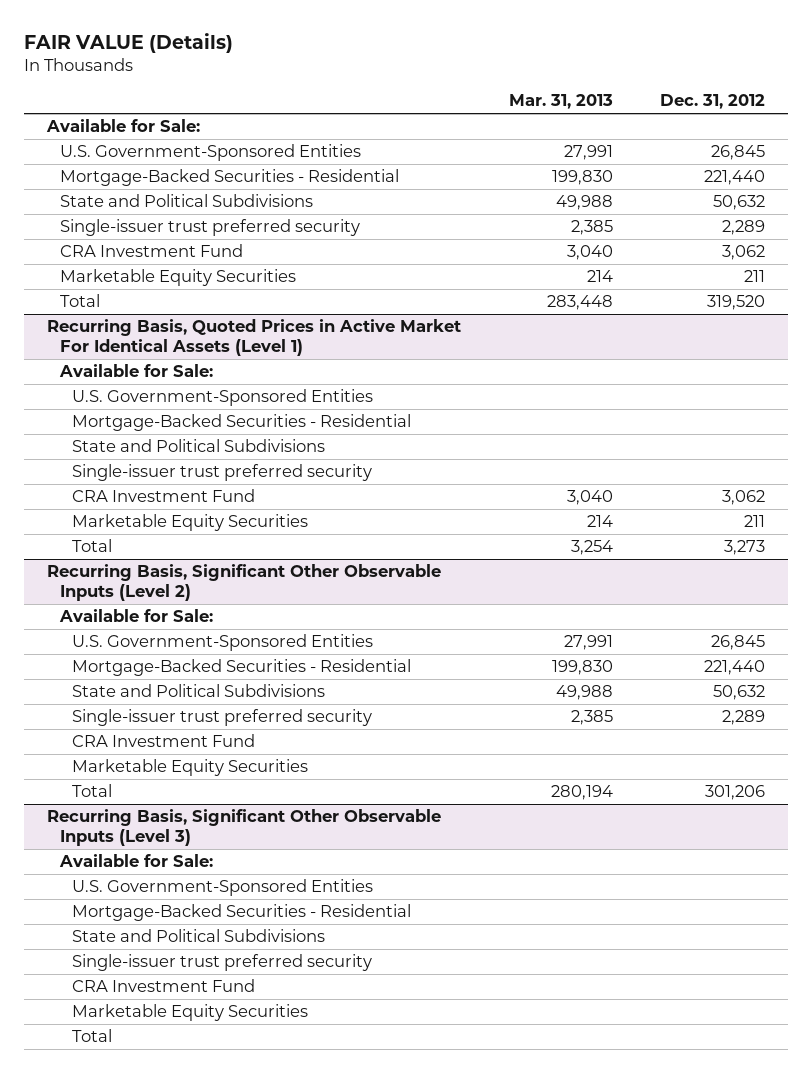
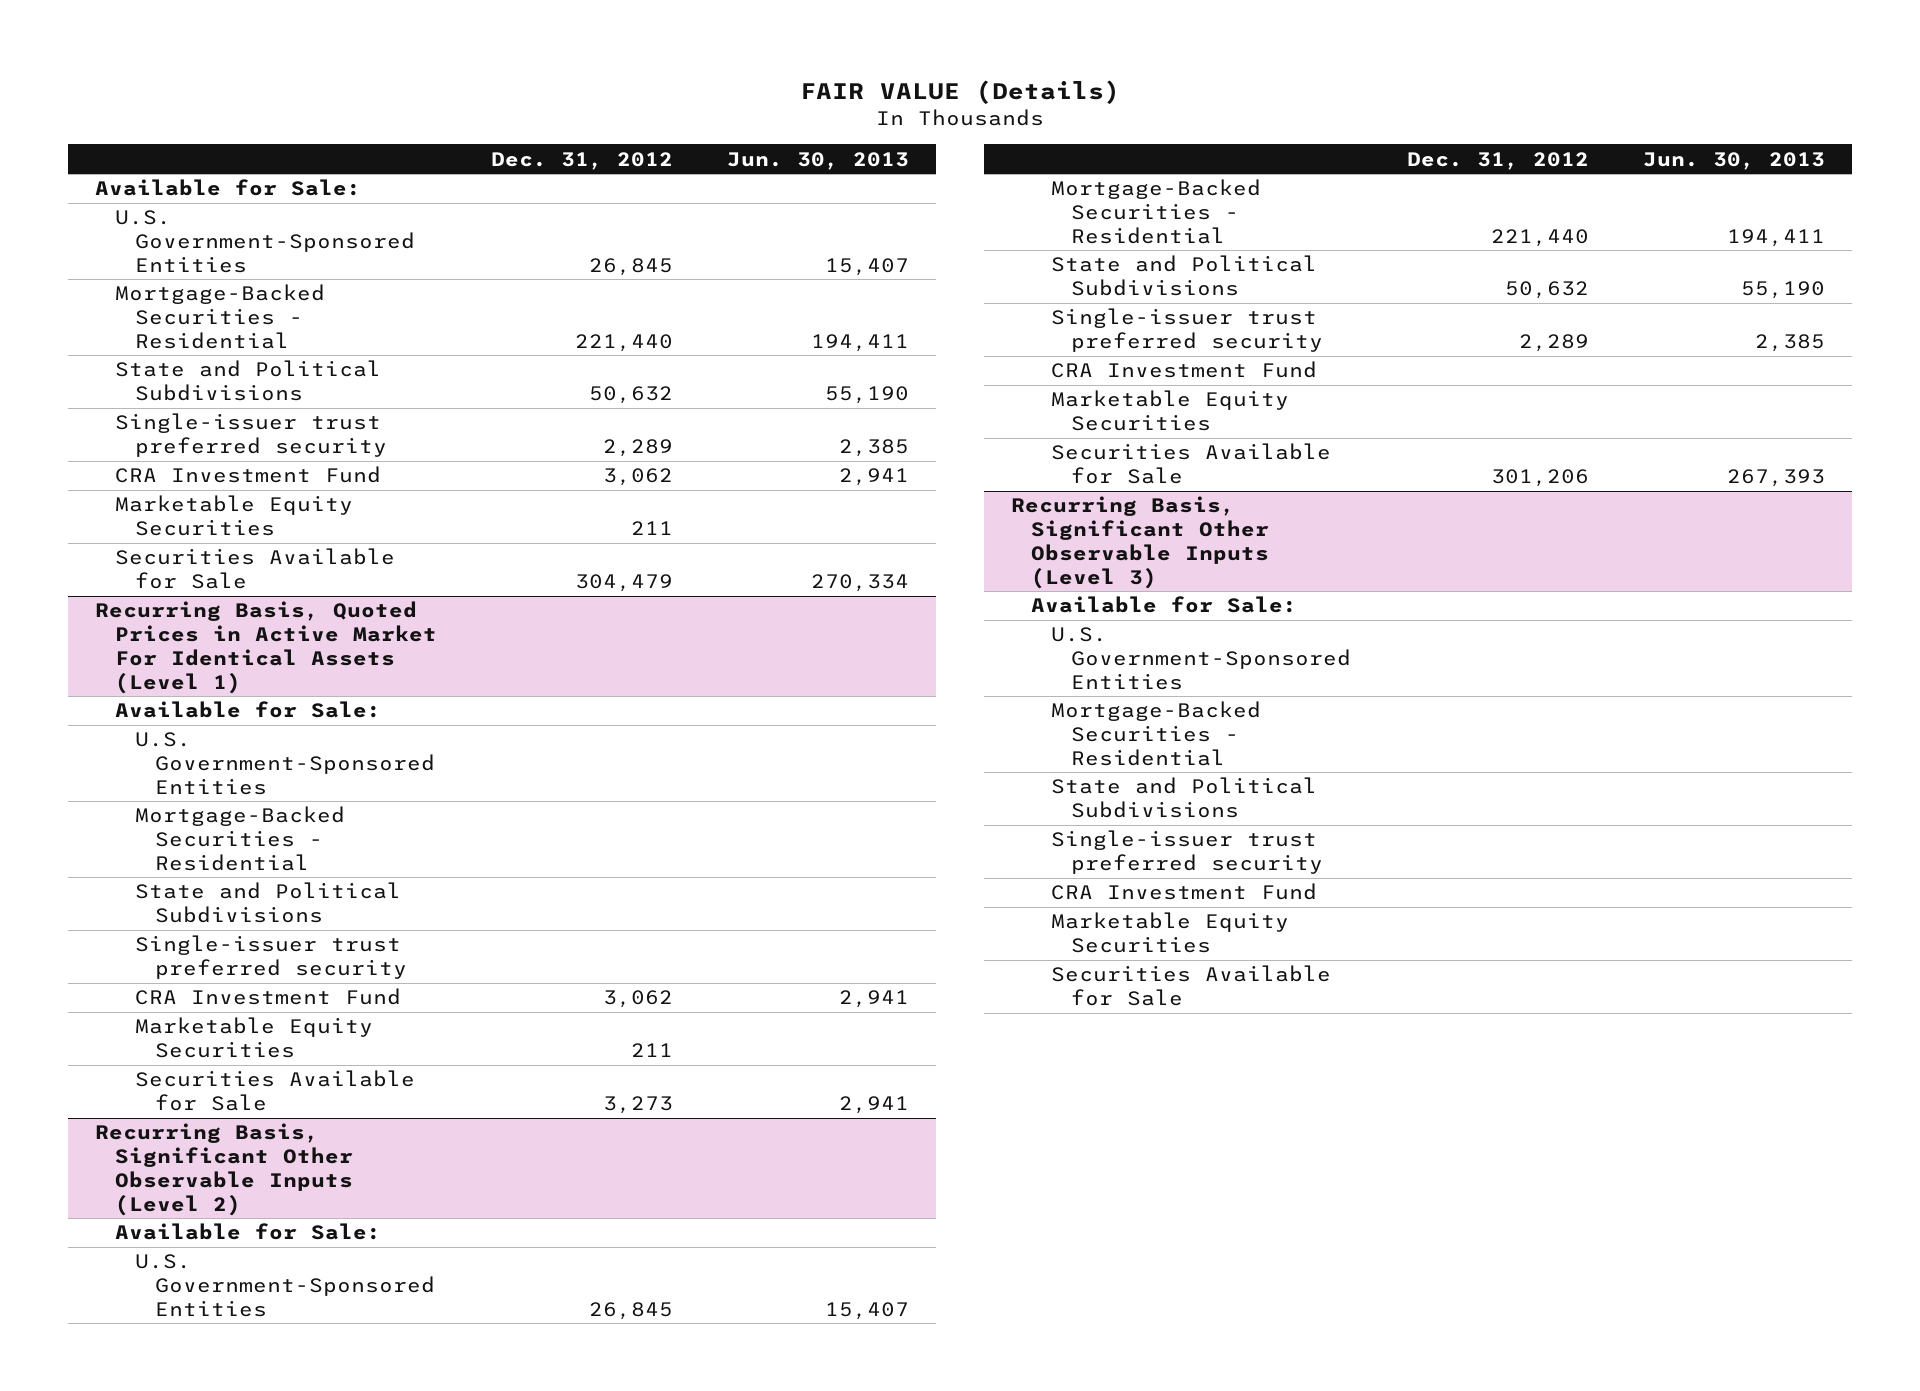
[508,94,613,110] Mar. 31, 2013 -> none
none -> [726,151,909,170] Jun. 30, 2013
[59,294,100,308] Total -> none
none -> [115,548,396,590] Securities Available for Sale
[72,539,113,553] Total -> [135,1070,416,1112] Securities Available for Sale
[72,784,113,798] Total -> [1051,443,1332,485] Securities Available for Sale
[72,1029,113,1043] Total -> none
none -> [1051,965,1332,1007] Securities Available for Sale

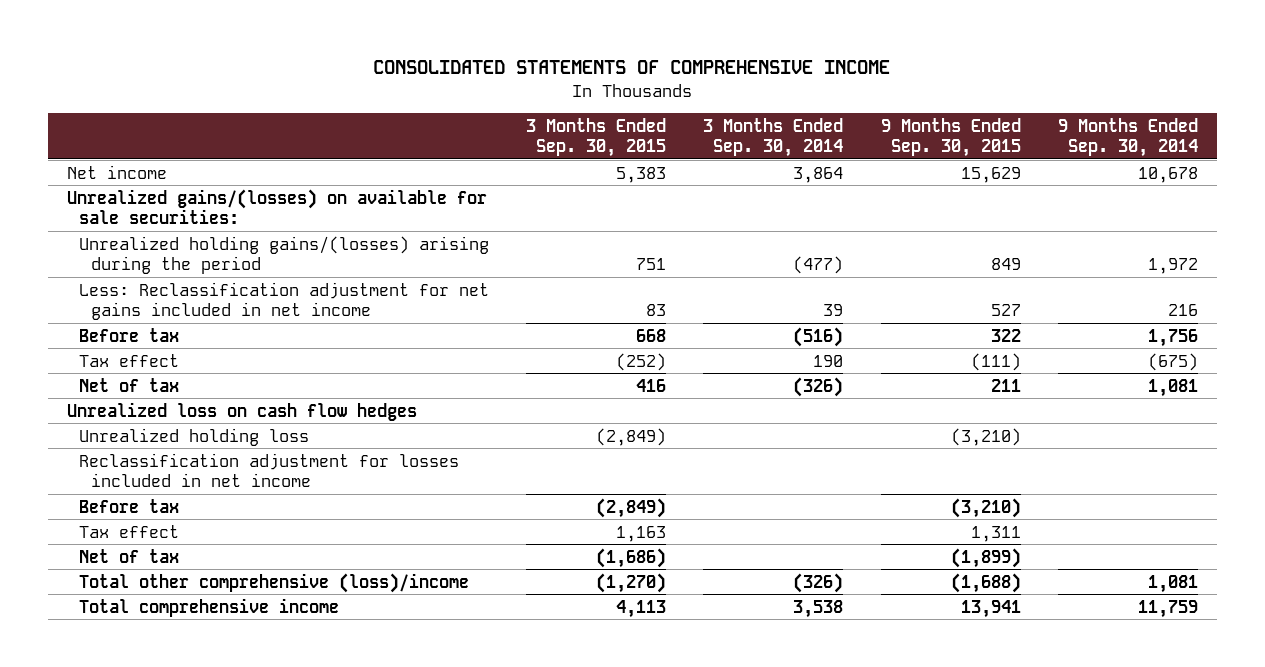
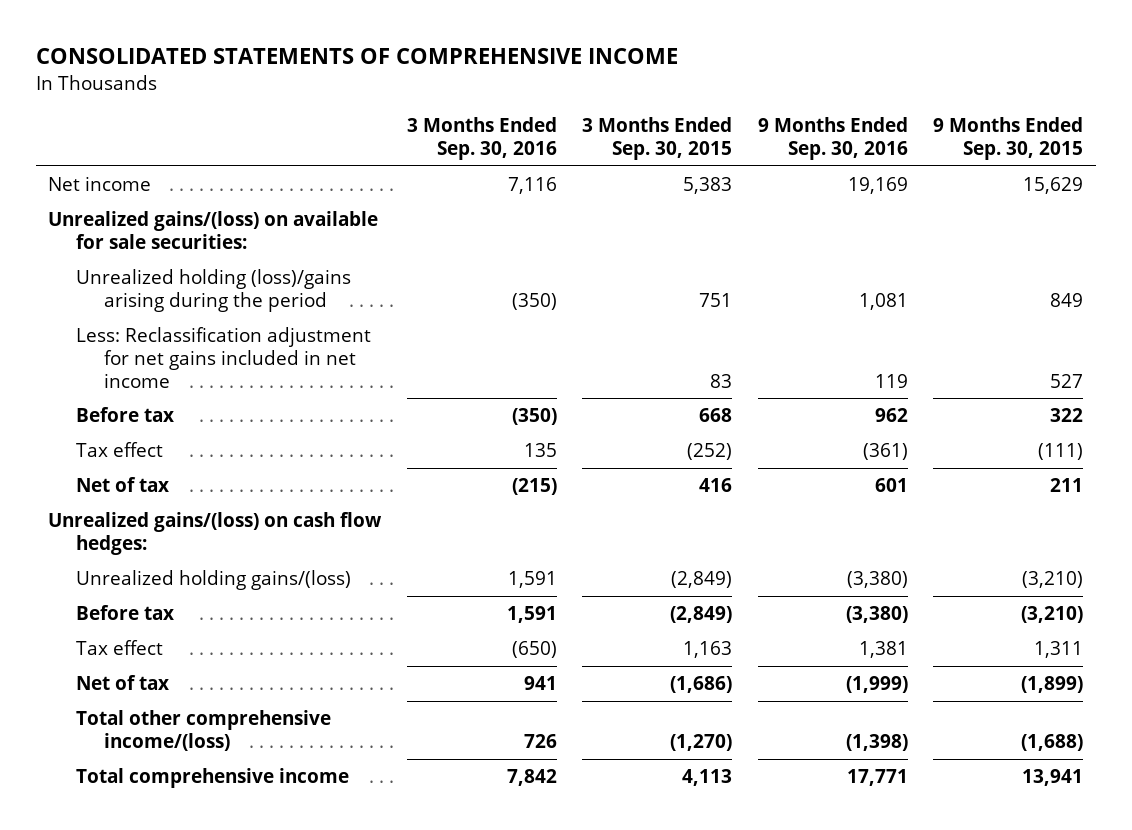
[703,117,844,157] 3 Months Ended Sep. 30, 2014 -> none
[1057,117,1198,157] 9 Months Ended Sep. 30, 2014 -> none
none -> [406,117,557,161] 3 Months Ended Sep. 30, 2016
none -> [757,117,908,161] 9 Months Ended Sep. 30, 2016
[66,188,487,224] Unrealized gains/(losses) on available for sale securities: -> [48,211,379,249] Unrealized gains/(loss) on available for sale securities:
[79,235,490,274] Unrealized holding gains/(losses) arising during the period -> [76,269,352,312] Unrealized holding (loss)/gains arising during the period
[79,452,460,487] Reclassification adjustment for losses included in net income -> none
[66,401,417,421] Unrealized loss on cash flow hedges -> [48,512,383,555] Unrealized gains/(loss) on cash flow hedges:
[79,427,310,446] Unrealized holding loss -> [76,570,352,591] Unrealized holding gains/(loss)
[79,572,470,593] Total other comprehensive (loss)/income -> [76,710,332,751] Total other comprehensive income/(loss)

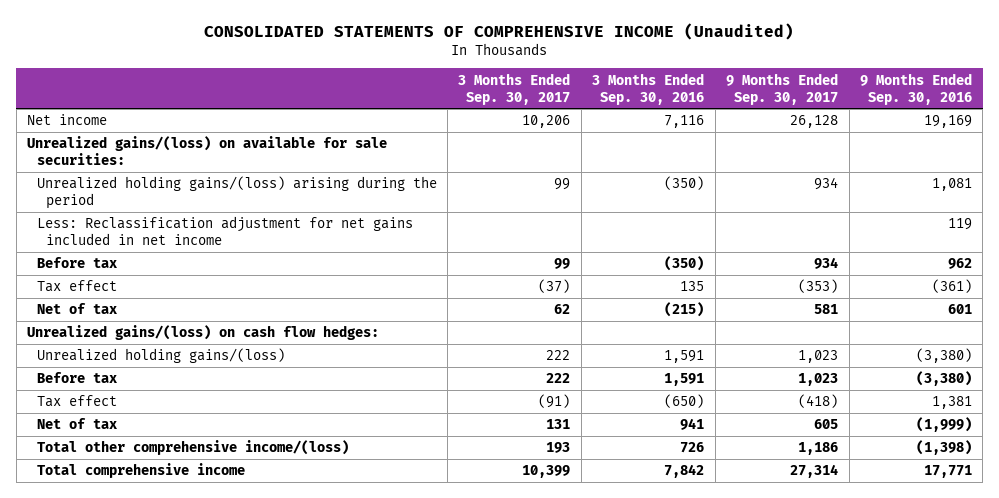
[35,48,678,65] CONSOLIDATED STATEMENTS OF COMPREHENSIVE INCOME -> [204,22,795,40] CONSOLIDATED STATEMENTS OF COMPREHENSIVE INCOME (Unaudited)
[582,117,733,161] 3 Months Ended Sep. 30, 2015 -> none
[933,117,1084,161] 9 Months Ended Sep. 30, 2015 -> none
none -> [458,72,571,105] 3 Months Ended Sep. 30, 2017
none -> [726,72,839,105] 9 Months Ended Sep. 30, 2017
[76,269,352,312] Unrealized holding (loss)/gains arising during the period -> [36,176,437,210] Unrealized holding gains/(loss) arising during the period

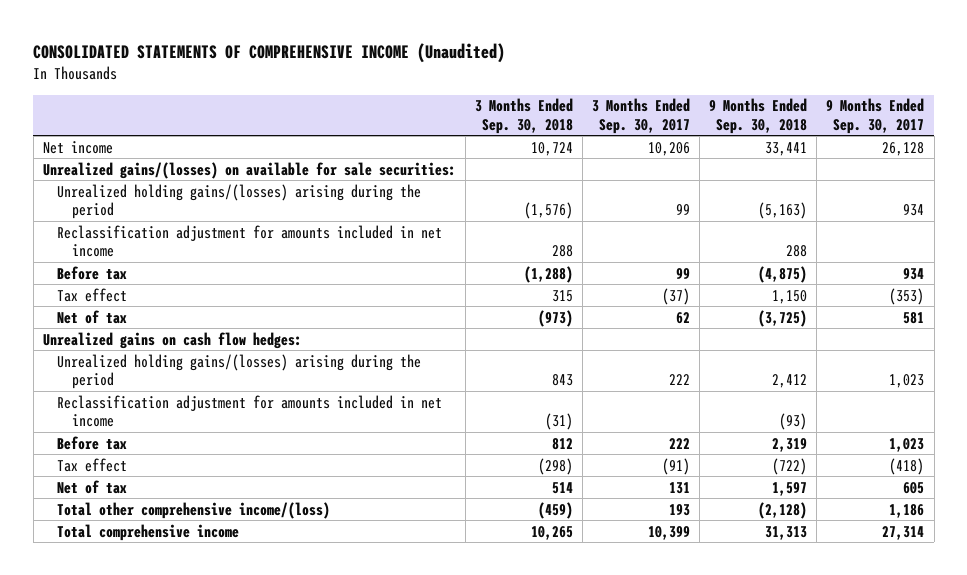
[592,72,705,105] 3 Months Ended Sep. 30, 2016 -> none
[859,72,972,105] 9 Months Ended Sep. 30, 2016 -> none
none -> [475,98,574,134] 3 Months Ended Sep. 30, 2018
none -> [709,98,808,134] 9 Months Ended Sep. 30, 2018
[26,136,387,166] Unrealized gains/(loss) on available for sale securities: -> [42,161,456,179] Unrealized gains/(losses) on available for sale securities:
[36,176,437,210] Unrealized holding gains/(loss) arising during the period -> [57,183,422,220] Unrealized holding gains/(losses) arising during the period
[36,216,413,246] Less: Reclassification adjustment for net gains included in net income -> [57,224,443,258] Reclassification adjustment for amounts included in net income
[26,325,379,341] Unrealized gains/(loss) on cash flow hedges: -> [42,331,302,349] Unrealized gains on cash flow hedges:
[36,348,285,364] Unrealized holding gains/(loss) -> [57,353,422,390] Unrealized holding gains/(losses) arising during the period
none -> [57,394,443,428] Reclassification adjustment for amounts included in net income

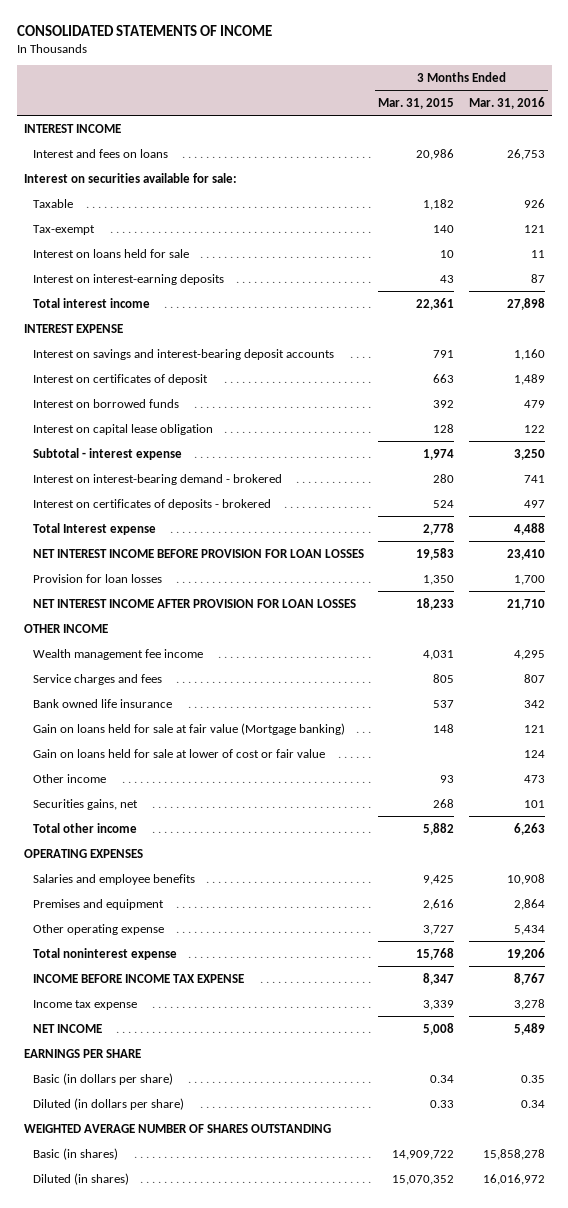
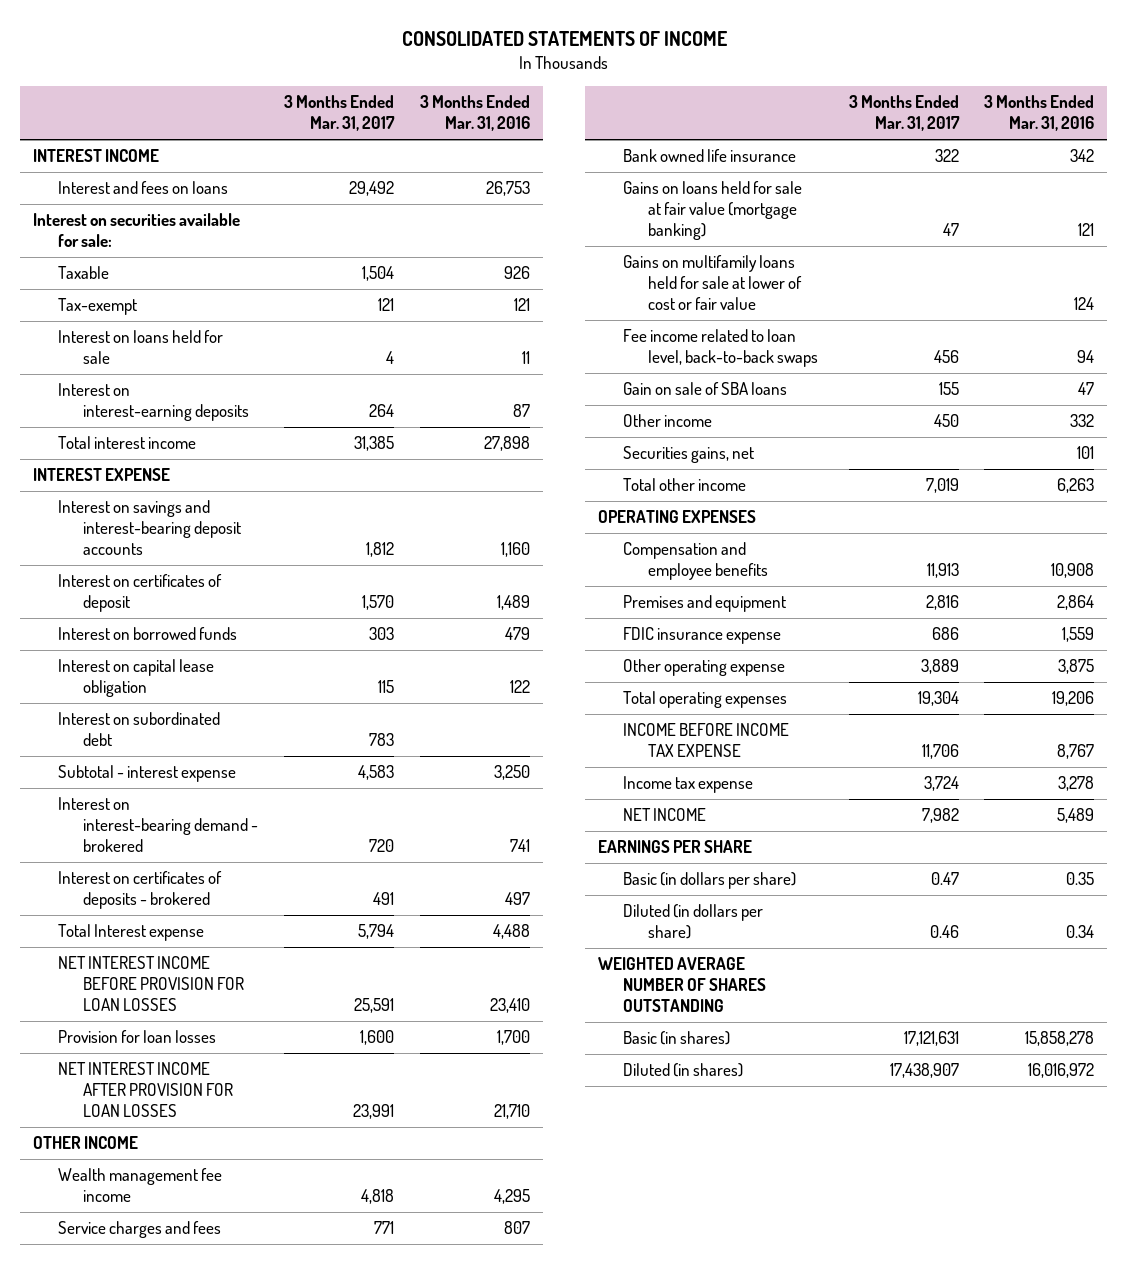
[378,97,455,109] Mar. 31, 2015 -> none
none -> [283,95,395,132] 3 Months Ended Mar. 31, 2017
none -> [57,712,220,747] Interest on subordinated debt
[33,722,346,735] Gain on loans held for sale at fair value (Mortgage banking) -> [622,181,802,241] Gains on loans held for sale at fair value (mortgage banking)
[33,748,326,758] Gain on loans held for sale at lower of cost or fair value -> [622,255,802,311] Gains on multifamily loans held for sale at lower of cost or fair value
none -> [622,329,818,368] Fee income related to loan level, back-to-back swaps
none -> [622,382,787,396] Gain on sale of SBA loans
[523,774,545,783] 473 -> [1070,414,1095,428] 332
[33,873,196,885] Salaries and employee benefits -> [622,542,768,581] Compensation and employee benefits
none -> [622,627,781,645] FDIC insurance expense
[513,924,545,935] 5,434 -> [1058,659,1095,675] 3,875
[33,947,178,960] Total noninterest expense -> [622,691,787,709] Total operating expenses

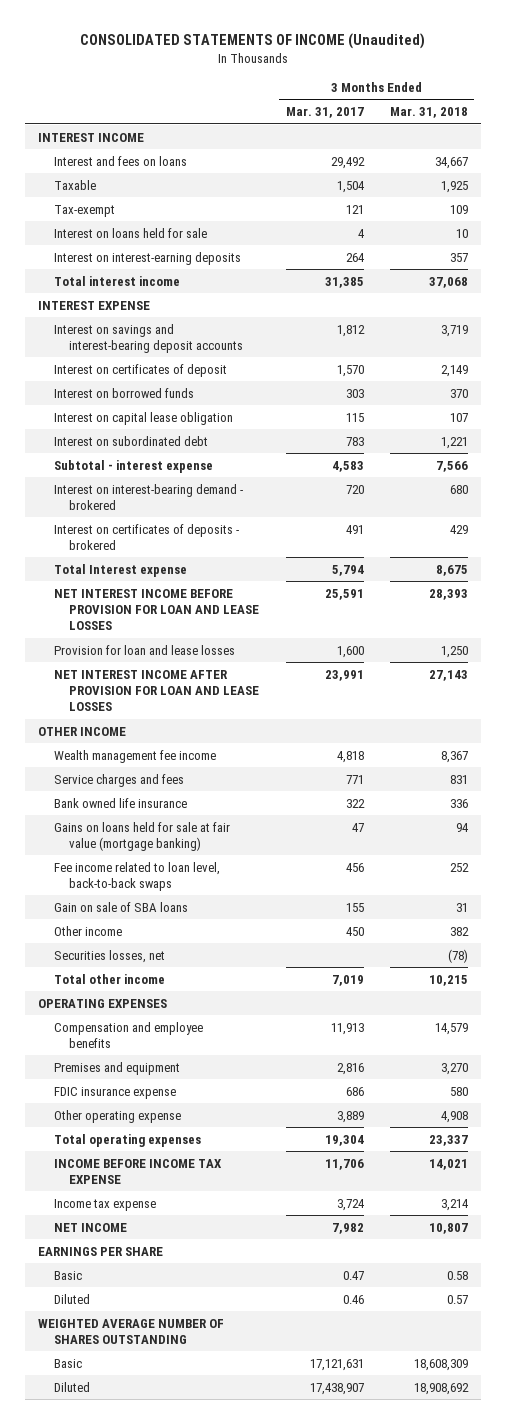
[401,31,728,47] CONSOLIDATED STATEMENTS OF INCOME -> [80,33,426,50] CONSOLIDATED STATEMENTS OF INCOME (Unaudited)
[419,95,530,132] 3 Months Ended Mar. 31, 2016 -> none
none -> [389,107,468,119] Mar. 31, 2018
[32,213,240,248] Interest on securities available for sale: -> none
[57,956,244,1012] NET INTEREST INCOME BEFORE PROVISION FOR LOAN LOSSES -> [53,588,260,631] NET INTEREST INCOME BEFORE PROVISION FOR LOAN AND LEASE LOSSES
[57,1030,216,1044] Provision for loan losses -> [53,644,235,655] Provision for loan and lease losses
[57,1062,233,1118] NET INTEREST INCOME AFTER PROVISION FOR LOAN LOSSES -> [53,669,260,712] NET INTEREST INCOME AFTER PROVISION FOR LOAN AND LEASE LOSSES
[622,255,802,311] Gains on multifamily loans held for sale at lower of cost or fair value -> none
[622,446,754,464] Securities gains, net -> [53,949,165,963] Securities losses, net
[622,872,796,890] Basic (in dollars per share) -> [53,1270,82,1280] Basic
[622,904,763,940] Diluted (in dollars per share) -> [53,1293,90,1304] Diluted
[622,1031,730,1046] Basic (in shares) -> [53,1358,82,1368] Basic
[622,1063,743,1078] Diluted (in shares) -> [53,1381,90,1392] Diluted

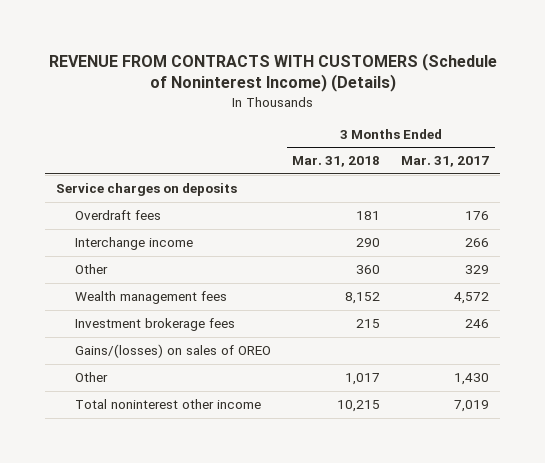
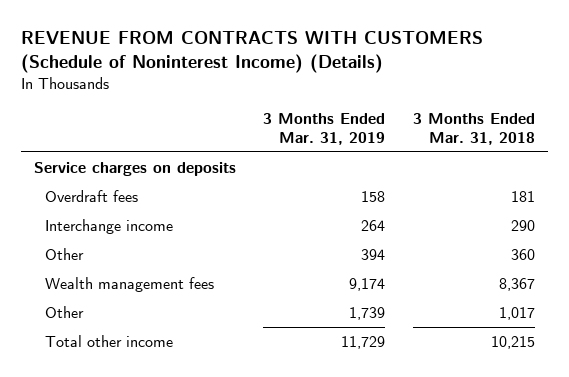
[401,156,490,168] Mar. 31, 2017 -> none
none -> [263,113,386,145] 3 Months Ended Mar. 31, 2019
[74,318,235,332] Investment brokerage fees -> none
[74,344,271,359] Gains/(losses) on sales of OREO -> none
[345,292,381,305] 8,152 -> [498,277,535,291] 8,367
[74,399,261,410] Total noninterest other income -> [45,334,174,347] Total other income

